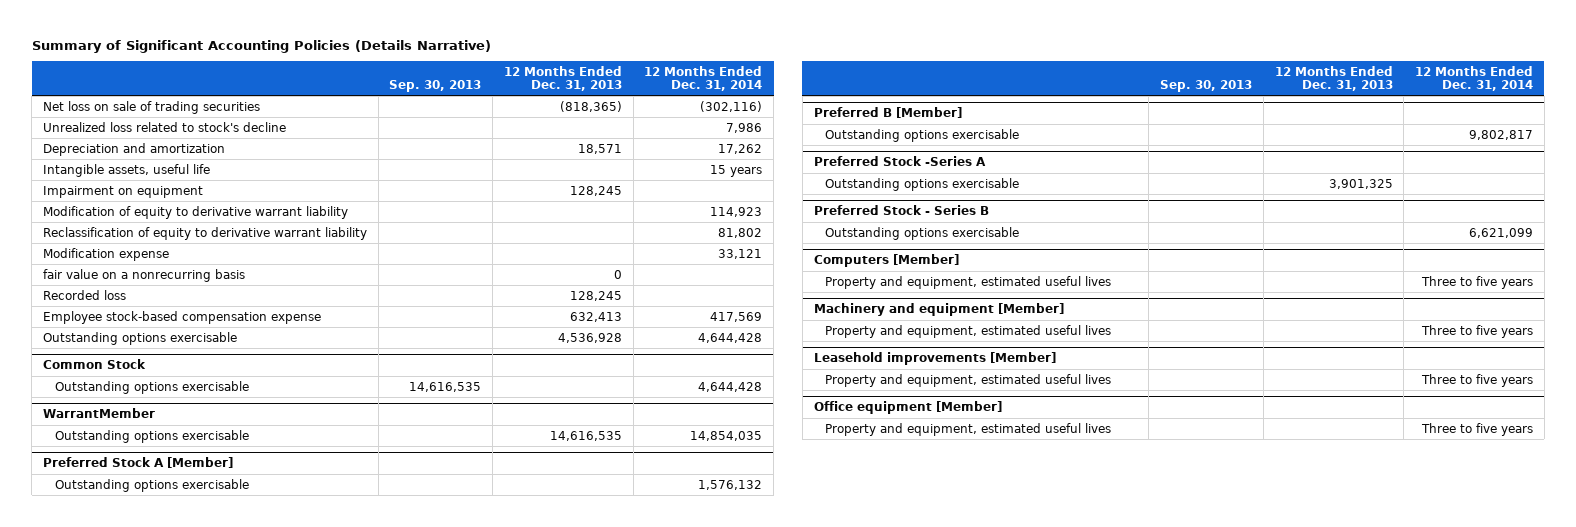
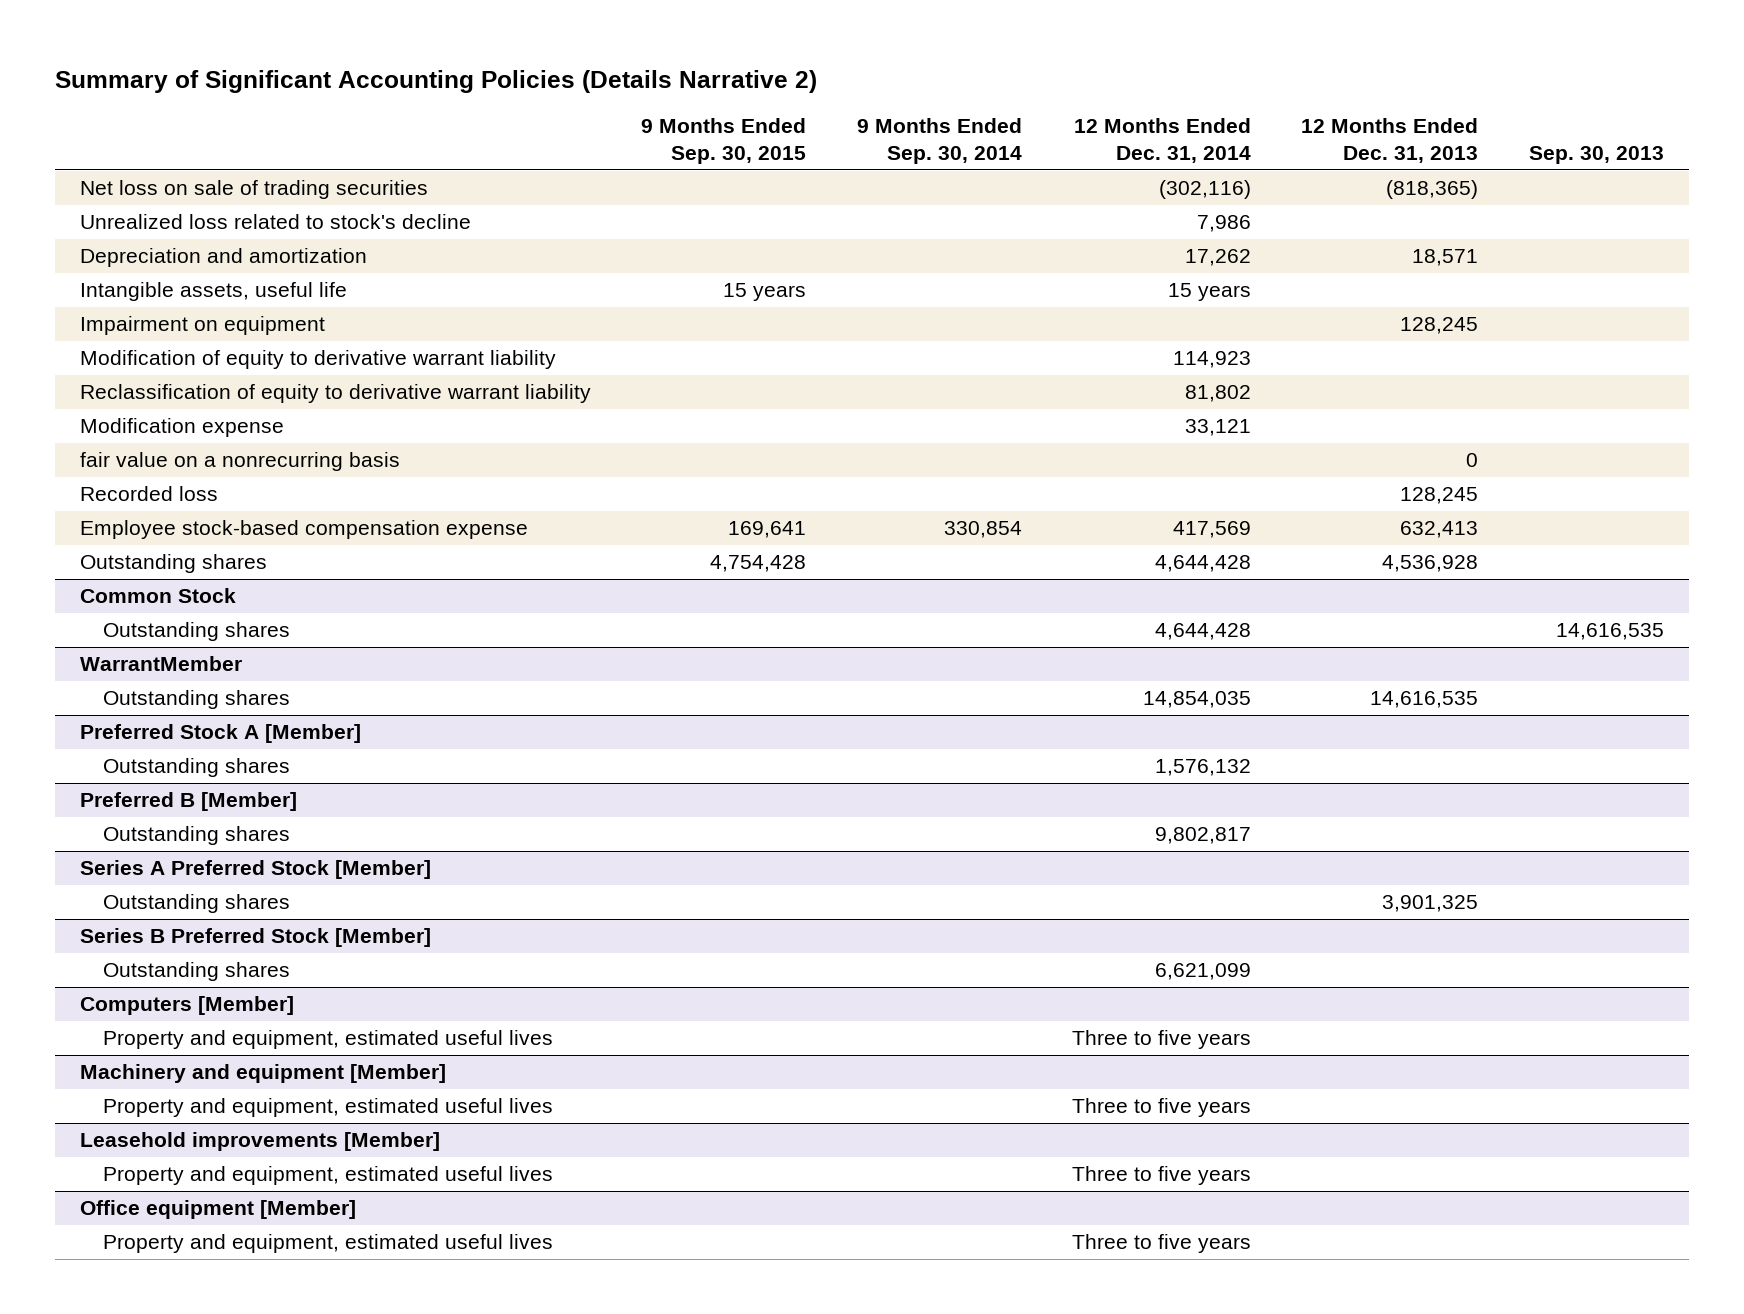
[31,39,491,53] Summary of Significant Accounting Policies (Details Narrative) -> [54,69,817,93] Summary of Significant Accounting Policies (Details Narrative 2)
none -> [641,117,807,165] 9 Months Ended Sep. 30, 2015
none -> [856,117,1022,165] 9 Months Ended Sep. 30, 2014
[43,331,238,345] Outstanding options exercisable -> [79,554,267,574] Outstanding shares
[54,380,249,394] Outstanding options exercisable -> [103,622,291,642] Outstanding shares
[54,429,249,443] Outstanding options exercisable -> [103,690,291,710] Outstanding shares
[54,478,249,492] Outstanding options exercisable -> [103,758,291,778] Outstanding shares
[825,128,1020,142] Outstanding options exercisable -> [103,826,291,846] Outstanding shares
[813,156,986,167] Preferred Stock -Series A -> [79,860,431,880] Series A Preferred Stock [Member]
[825,177,1020,191] Outstanding options exercisable -> [103,894,291,914] Outstanding shares
[813,205,989,216] Preferred Stock - Series B -> [79,928,431,948] Series B Preferred Stock [Member]
[825,226,1020,240] Outstanding options exercisable -> [103,962,291,982] Outstanding shares

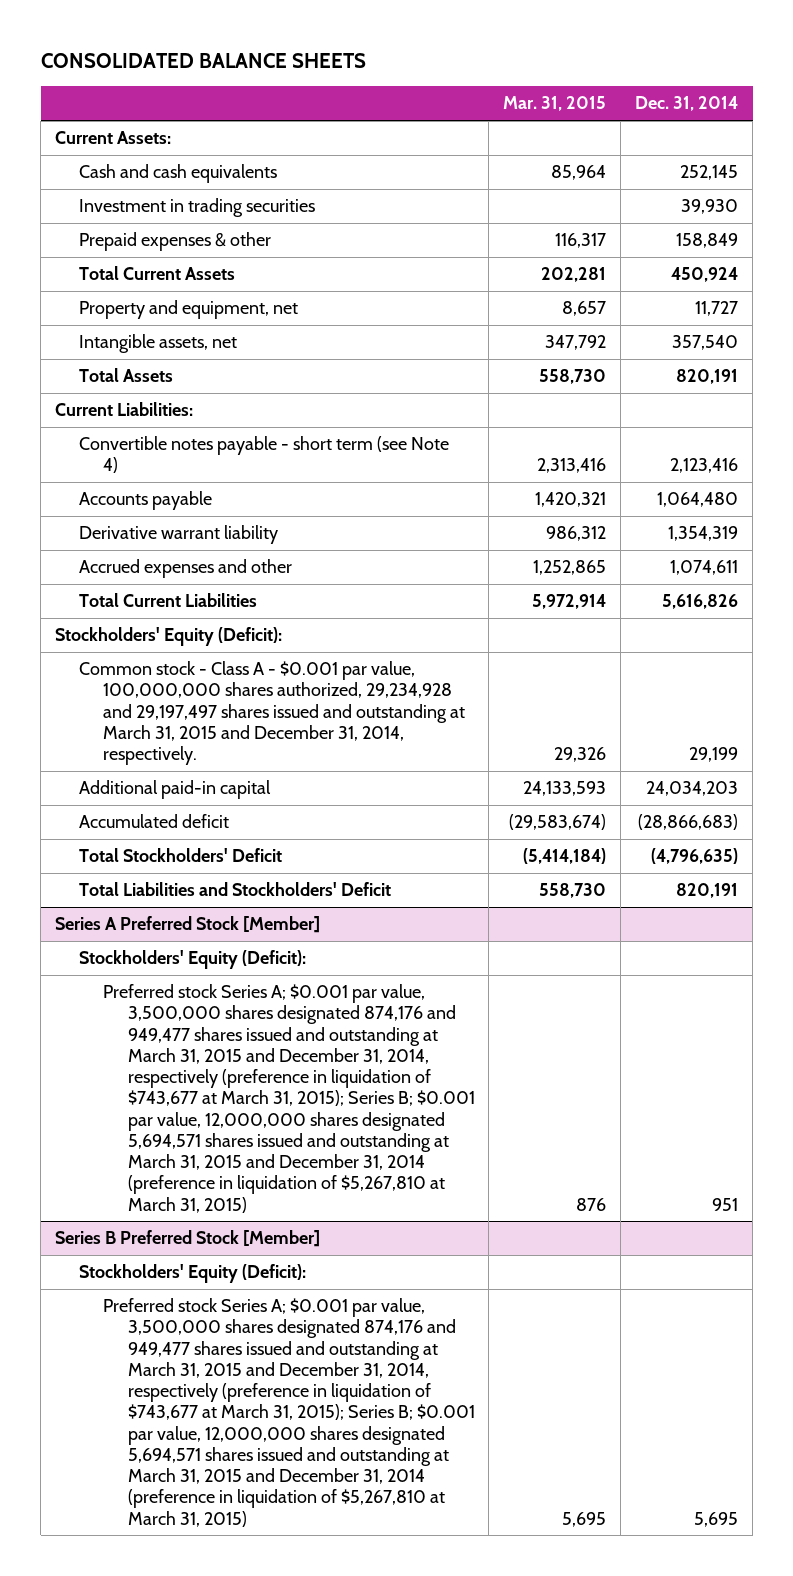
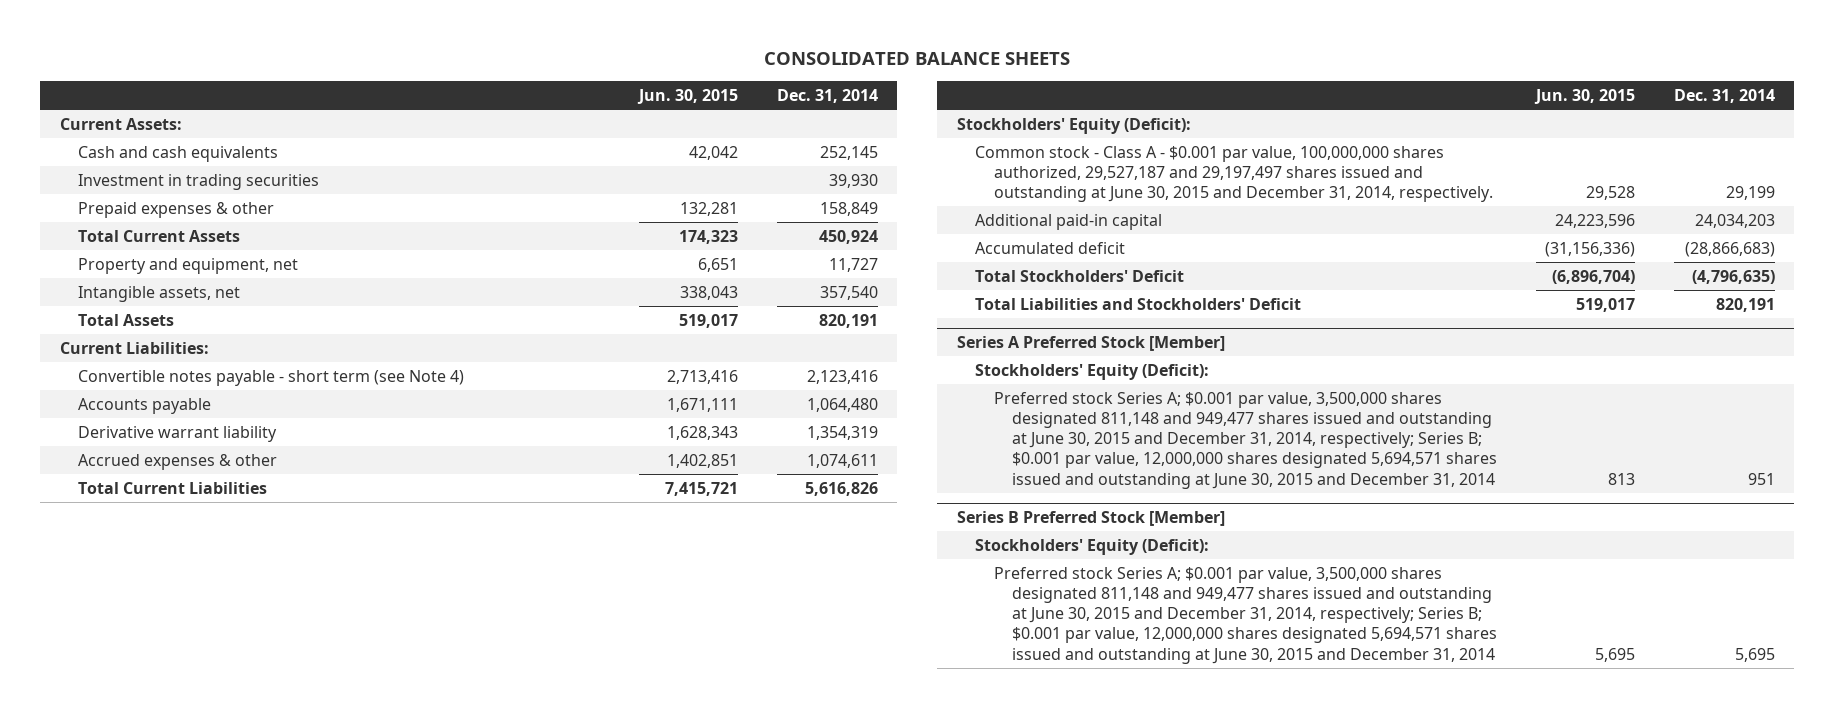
[503,96,607,112] Mar. 31, 2015 -> none
none -> [637,89,739,105] Jun. 30, 2015
[79,559,293,579] Accrued expenses and other -> [78,453,278,470] Accrued expenses & other
[79,661,466,766] Common stock - Class A - $0.001 par value, 100,000,000 shares authorized, 29,234,928 and 29,197,497 shares issued and outstanding at March 31, 2015 and December 31, 2014, respectively. -> [975,145,1493,203] Common stock - Class A - $0.001 par value, 100,000,000 shares authorized, 29,527,187 and 29,197,497 shares issued and outstanding at June 30, 2015 and December 31, 2014, respectively.
[103,984,475,1213] Preferred stock Series A; $0.001 par value, 3,500,000 shares designated 874,176 and 949,477 shares issued and outstanding at March 31, 2015 and December 31, 2014, respectively (preference in liquidation of $743,677 at March 31, 2015); Series B; $0.001 par value, 12,000,000 shares designated 5,694,571 shares issued and outstanding at March 31, 2015 and December 31, 2014 (preference in liquidation of $5,267,810 at March 31, 2015) -> [993,391,1498,489] Preferred stock Series A; $0.001 par value, 3,500,000 shares designated 811,148 and 949,477 shares issued and outstanding at June 30, 2015 and December 31, 2014, respectively; Series B; $0.001 par value, 12,000,000 shares designated 5,694,571 shares issued and outstanding at June 30, 2015 and December 31, 2014
[103,1298,475,1527] Preferred stock Series A; $0.001 par value, 3,500,000 shares designated 874,176 and 949,477 shares issued and outstanding at March 31, 2015 and December 31, 2014, respectively (preference in liquidation of $743,677 at March 31, 2015); Series B; $0.001 par value, 12,000,000 shares designated 5,694,571 shares issued and outstanding at March 31, 2015 and December 31, 2014 (preference in liquidation of $5,267,810 at March 31, 2015) -> [993,566,1498,664] Preferred stock Series A; $0.001 par value, 3,500,000 shares designated 811,148 and 949,477 shares issued and outstanding at June 30, 2015 and December 31, 2014, respectively; Series B; $0.001 par value, 12,000,000 shares designated 5,694,571 shares issued and outstanding at June 30, 2015 and December 31, 2014

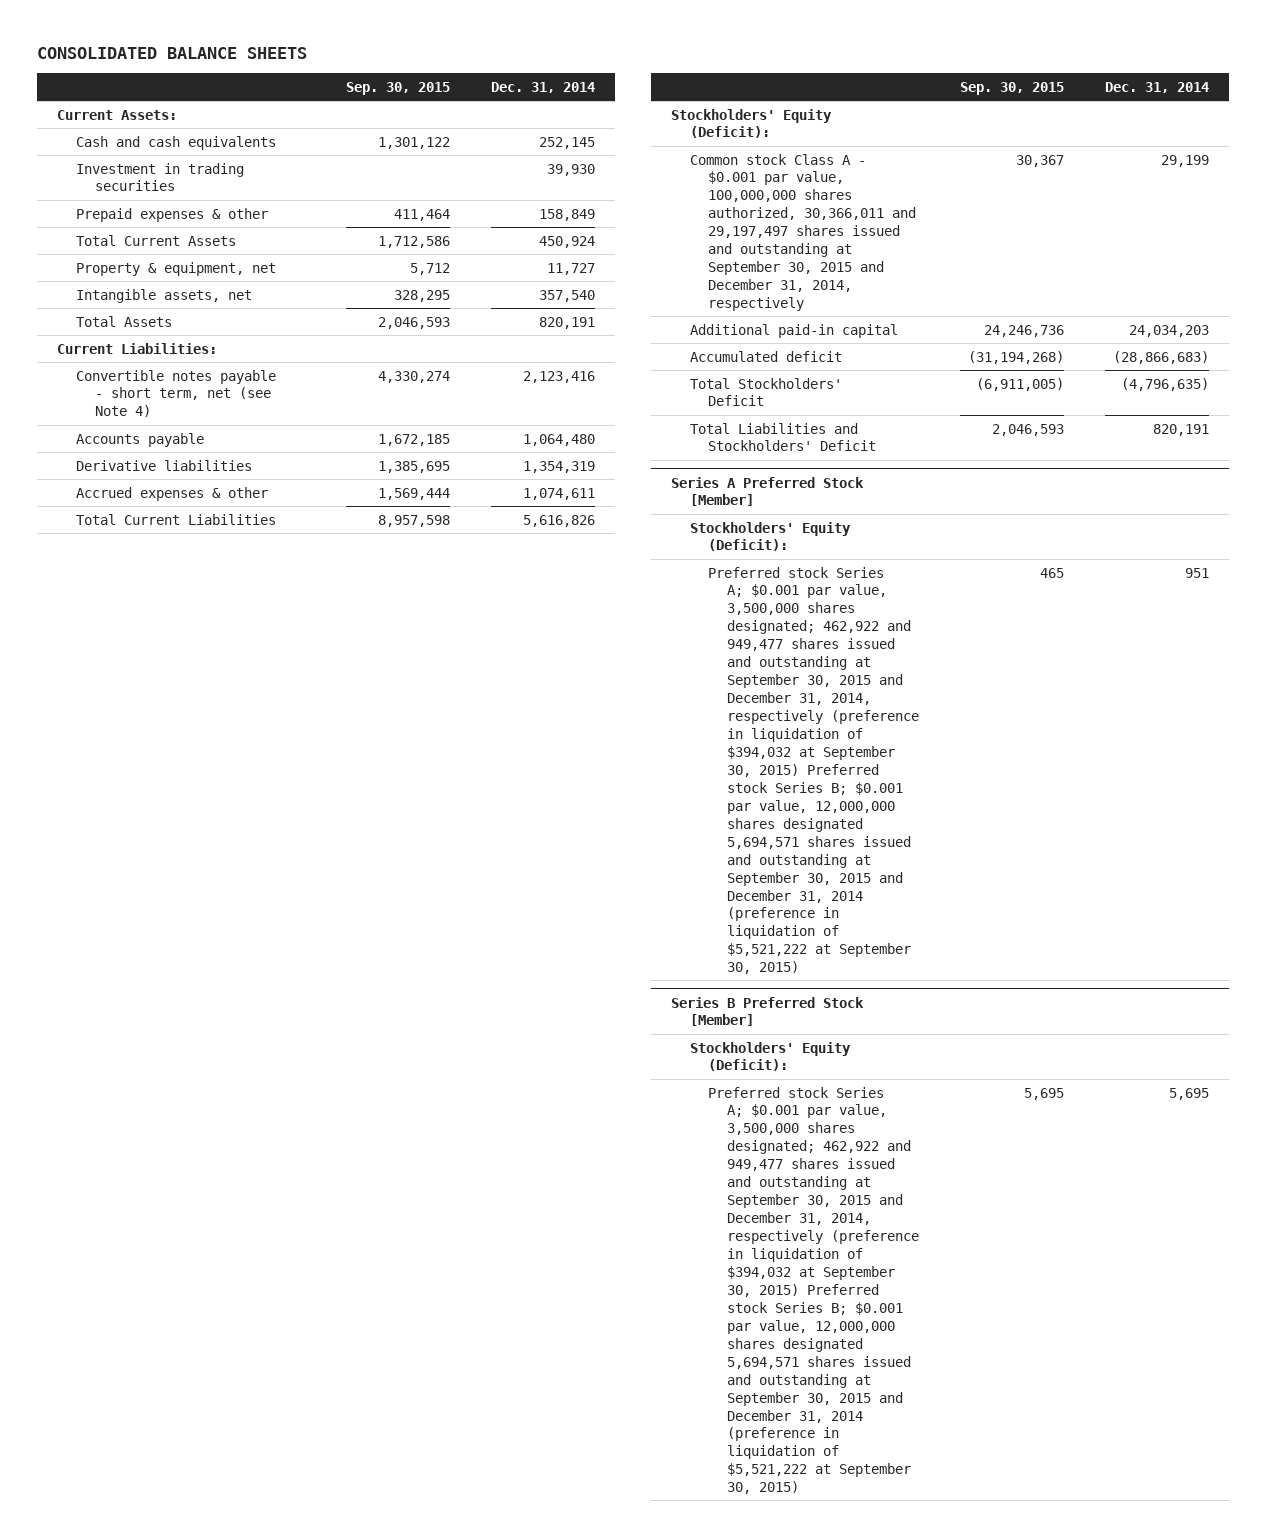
[637,89,739,105] Jun. 30, 2015 -> none
none -> [346,81,451,95] Sep. 30, 2015
[78,257,299,274] Property and equipment, net -> [76,261,277,276] Property & equipment, net
[78,369,465,386] Convertible notes payable - short term (see Note 4) -> [76,369,277,418] Convertible notes payable - short term, net (see Note 4)
[78,425,278,442] Derivative warrant liability -> [76,459,253,471] Derivative liabilities
[975,145,1493,203] Common stock - Class A - $0.001 par value, 100,000,000 shares authorized, 29,527,187 and 29,197,497 shares issued and outstanding at June 30, 2015 and December 31, 2014, respectively. -> [689,153,917,312] Common stock Class A - $0.001 par value, 100,000,000 shares authorized, 30,366,011 and 29,197,497 shares issued and outstanding at September 30, 2015 and December 31, 2014, respectively
[993,391,1498,489] Preferred stock Series A; $0.001 par value, 3,500,000 shares designated 811,148 and 949,477 shares issued and outstanding at June 30, 2015 and December 31, 2014, respectively; Series B; $0.001 par value, 12,000,000 shares designated 5,694,571 shares issued and outstanding at June 30, 2015 and December 31, 2014 -> [708,566,920,975] Preferred stock Series A; $0.001 par value, 3,500,000 shares designated; 462,922 and 949,477 shares issued and outstanding at September 30, 2015 and December 31, 2014, respectively (preference in liquidation of $394,032 at September 30, 2015) Preferred stock Series B; $0.001 par value, 12,000,000 shares designated 5,694,571 shares issued and outstanding at September 30, 2015 and December 31, 2014 (preference in liquidation of $5,521,222 at September 30, 2015)
[993,566,1498,664] Preferred stock Series A; $0.001 par value, 3,500,000 shares designated 811,148 and 949,477 shares issued and outstanding at June 30, 2015 and December 31, 2014, respectively; Series B; $0.001 par value, 12,000,000 shares designated 5,694,571 shares issued and outstanding at June 30, 2015 and December 31, 2014 -> [708,1086,920,1495] Preferred stock Series A; $0.001 par value, 3,500,000 shares designated; 462,922 and 949,477 shares issued and outstanding at September 30, 2015 and December 31, 2014, respectively (preference in liquidation of $394,032 at September 30, 2015) Preferred stock Series B; $0.001 par value, 12,000,000 shares designated 5,694,571 shares issued and outstanding at September 30, 2015 and December 31, 2014 (preference in liquidation of $5,521,222 at September 30, 2015)

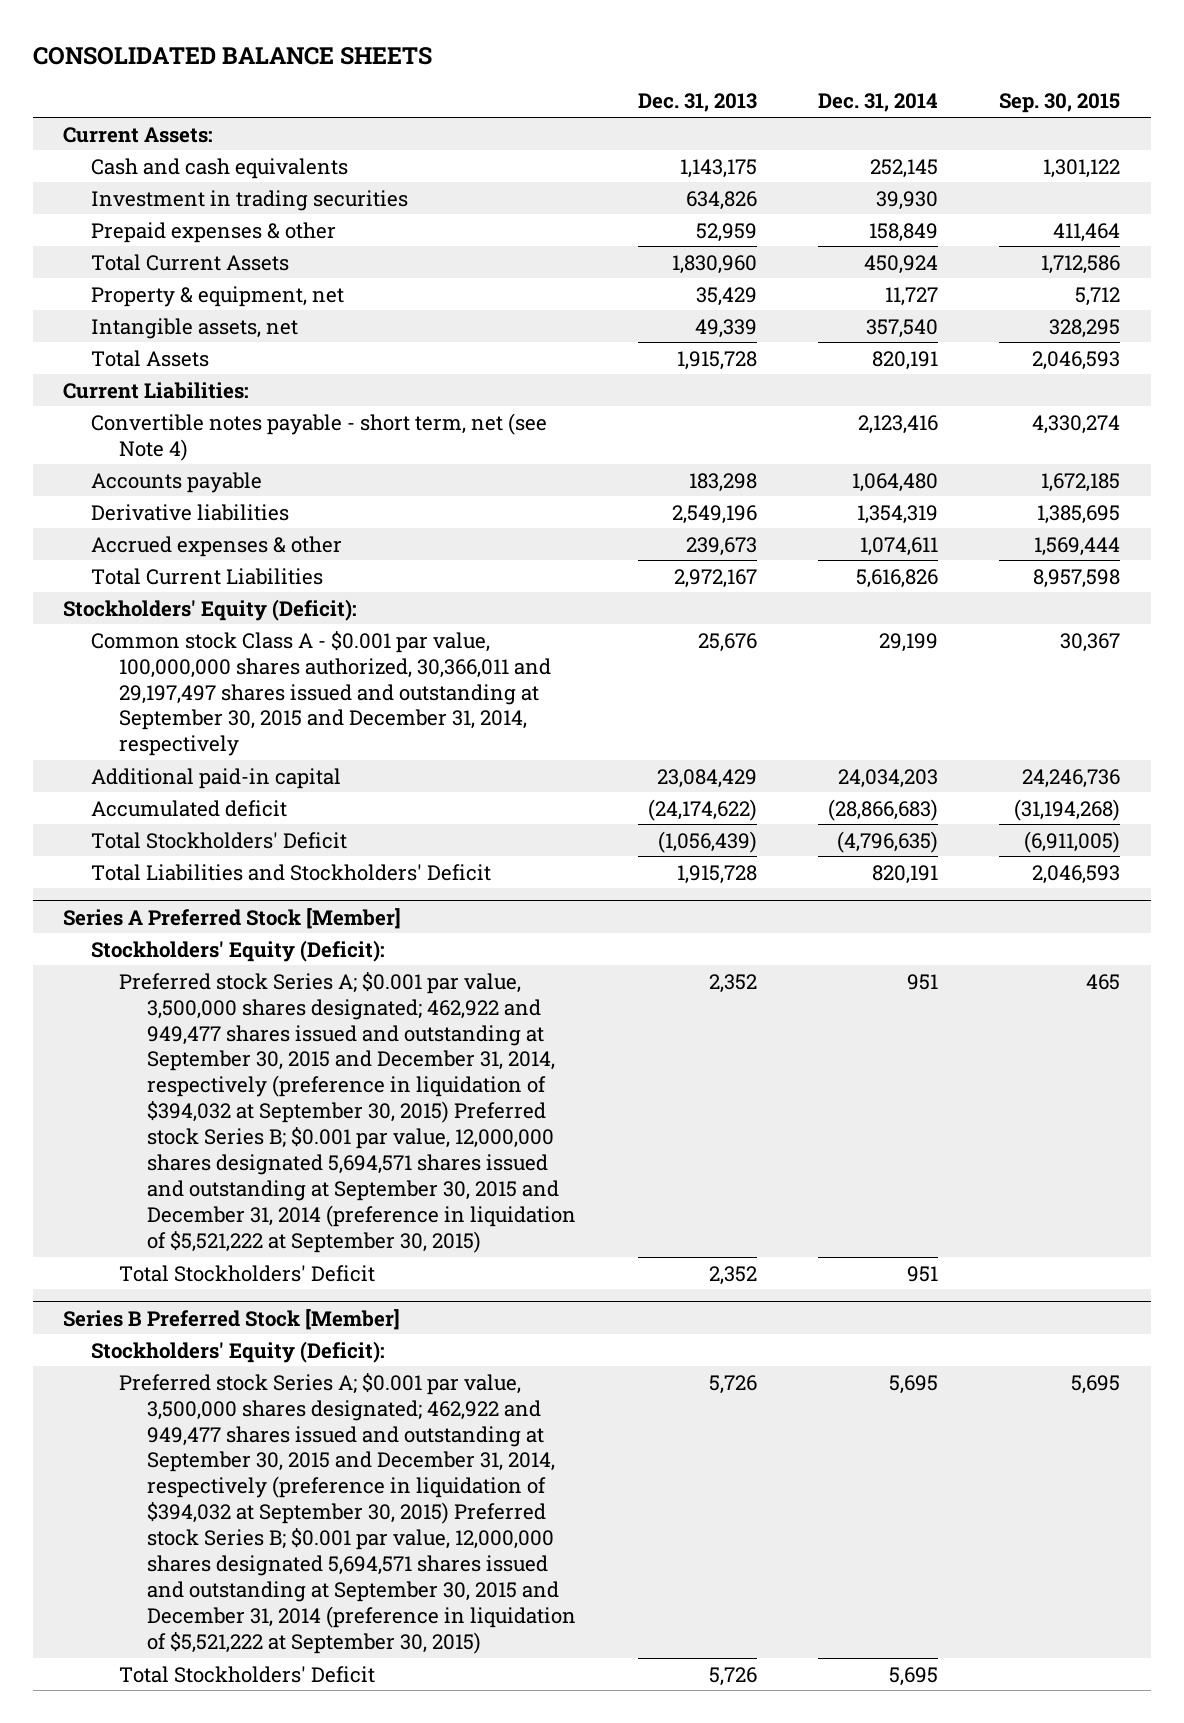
none -> [637,93,757,113] Dec. 31, 2013
none -> [119,1264,376,1282] Total Stockholders' Deficit
none -> [119,1665,376,1683] Total Stockholders' Deficit

